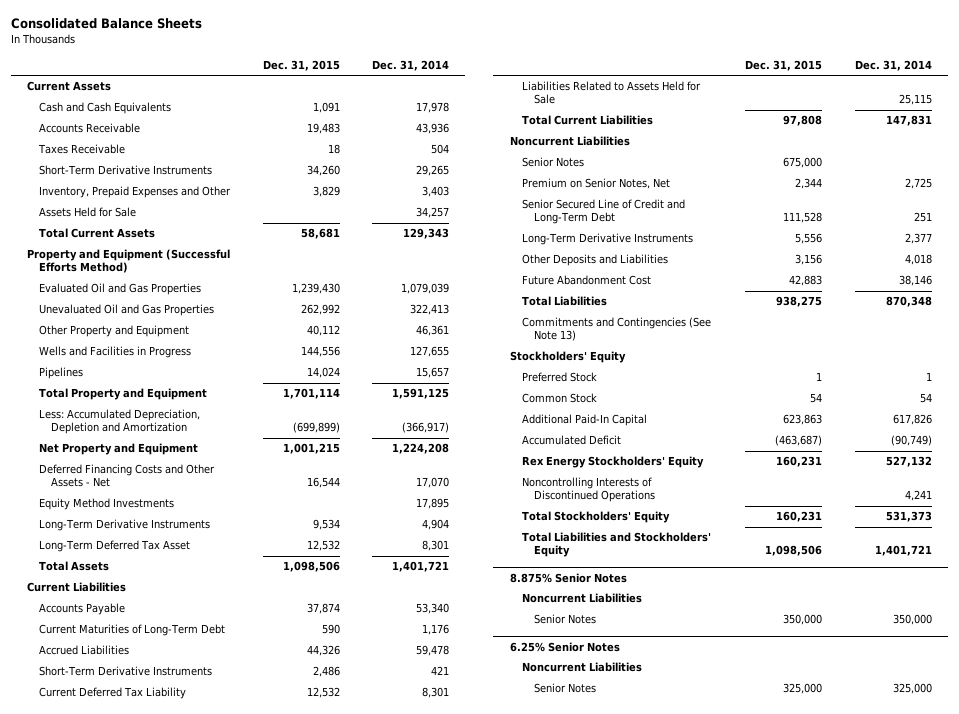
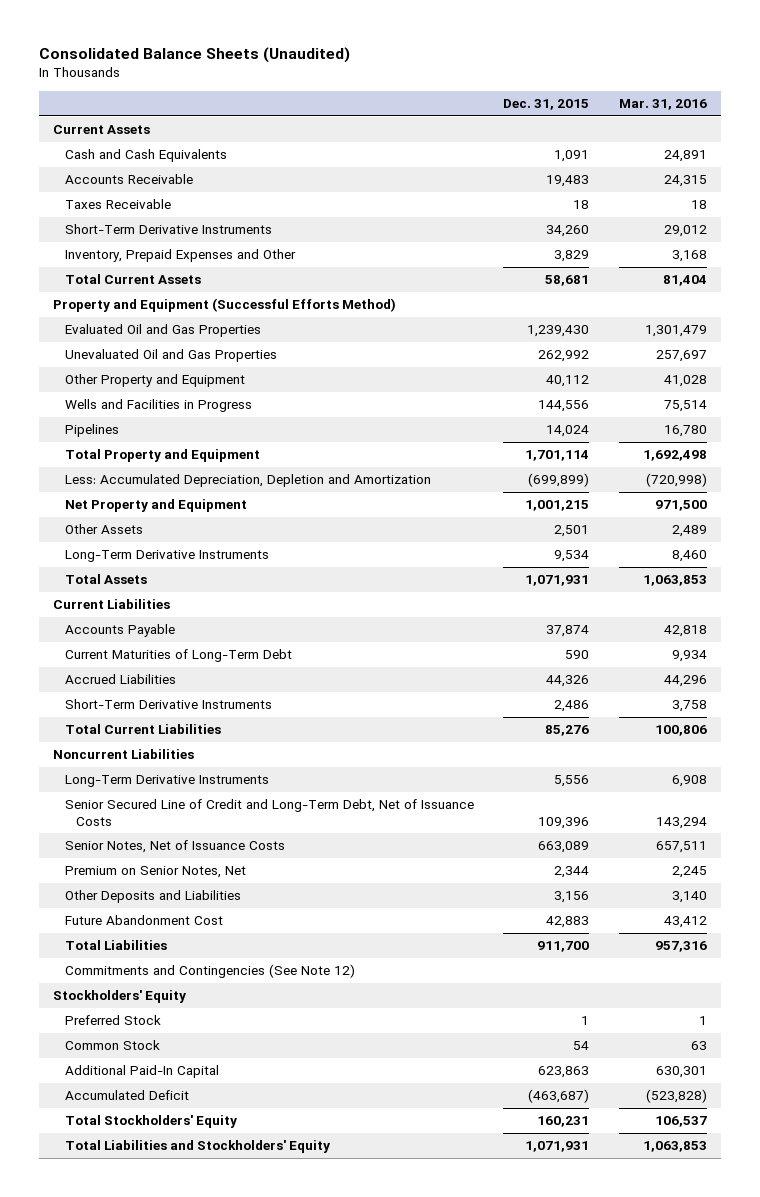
[10,18,202,30] Consolidated Balance Sheets -> [38,47,350,64] Consolidated Balance Sheets (Unaudited)
[372,59,450,71] Dec. 31, 2014 -> none
none -> [618,99,707,111] Mar. 31, 2016
[39,207,137,218] Assets Held for Sale -> none
[39,464,216,488] Deferred Financing Costs and Other Assets - Net -> none
[39,498,175,511] Equity Method Investments -> none
none -> [64,524,143,535] Other Assets
[39,540,191,553] Long-Term Deferred Tax Asset -> none
[282,561,340,573] 1,098,506 -> [525,575,590,587] 1,071,931
[39,687,187,700] Current Deferred Tax Liability -> none
[521,81,701,105] Liabilities Related to Assets Held for Sale -> none
[783,115,823,127] 97,808 -> [545,725,590,737] 85,276
[521,157,584,168] Senior Notes -> none
[521,199,685,225] Senior Secured Line of Credit and Long-Term Debt -> none
none -> [64,799,474,826] Senior Secured Line of Credit and Long-Term Debt, Net of Issuance Costs
none -> [64,840,285,854] Senior Notes, Net of Issuance Costs
[521,178,670,190] Premium on Senior Notes, Net -> [64,866,246,879] Premium on Senior Notes, Net
[776,296,823,308] 938,275 -> [537,941,590,953] 911,700
[521,317,711,342] Commitments and Contingencies (See Note 13) -> [64,964,355,979] Commitments and Contingencies (See Note 12)
[521,456,704,469] Rex Energy Stockholders' Equity -> none
[521,477,655,503] Noncontrolling Interests of Discontinued Operations -> none
[509,572,627,583] 8.875% Senior Notes -> none
[521,593,642,604] Noncurrent Liabilities -> none
[533,614,596,625] Senior Notes -> none
[509,641,620,652] 6.25% Senior Notes -> none
[521,662,642,673] Noncurrent Liabilities -> none
[533,683,596,694] Senior Notes -> none
[765,545,823,557] 1,098,506 -> [525,1141,590,1153] 1,071,931

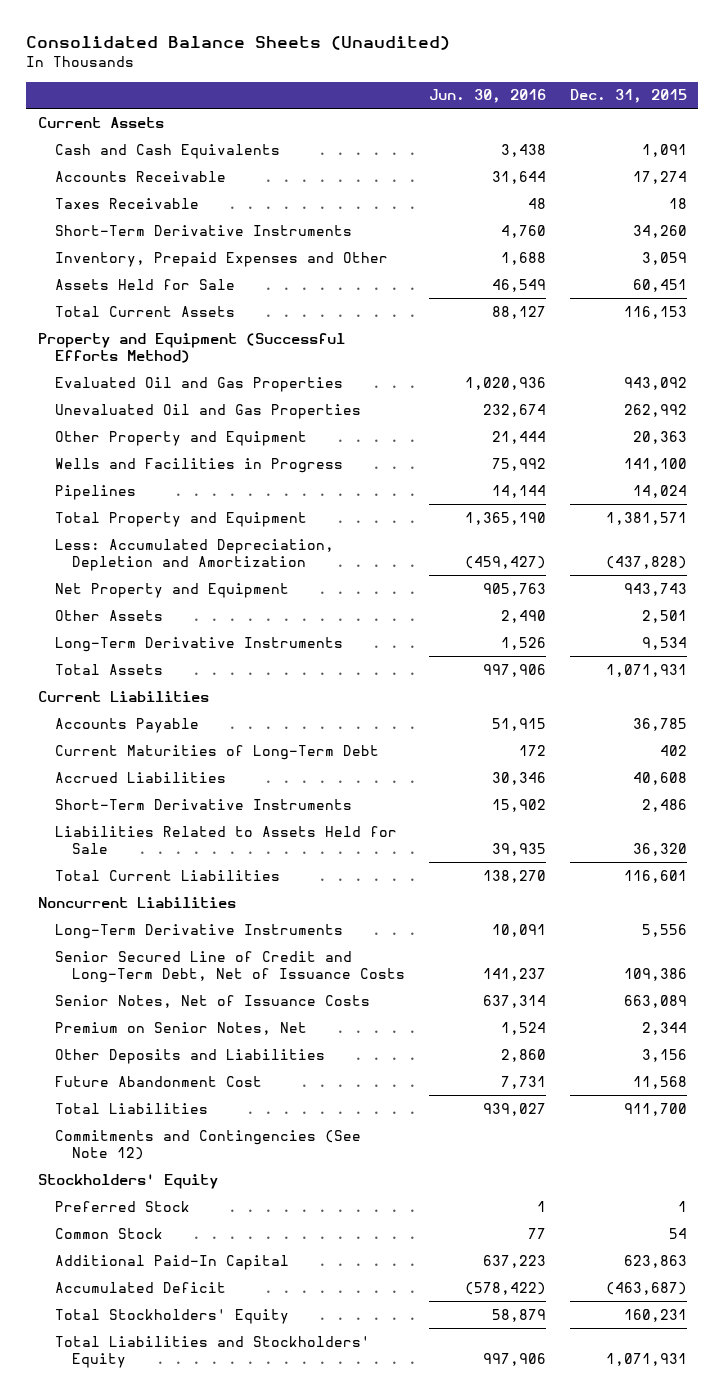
[618,99,707,111] Mar. 31, 2016 -> none
none -> [428,89,546,104] Jun. 30, 2016
[546,175,590,188] 19,483 -> [632,170,687,184] 17,274
[554,250,590,263] 3,829 -> [641,251,687,265] 3,059
none -> [55,278,236,290] Assets Held for Sale
[545,275,590,287] 58,681 -> [623,305,687,319] 116,153
[527,325,590,338] 1,239,430 -> [623,376,687,390] 943,092
[546,375,590,388] 40,112 -> [632,430,687,444] 20,363
[538,400,590,413] 144,556 -> [623,457,687,471] 141,100
[525,450,590,462] 1,701,114 -> [605,511,687,525] 1,381,571
[528,473,590,488] (699,899) -> [605,556,687,570] (437,828)
[525,500,590,512] 1,001,215 -> [623,582,687,596] 943,743
[546,625,590,638] 37,874 -> [632,717,687,731] 36,785
[565,650,590,660] 590 -> [659,744,687,756] 402
[546,675,590,688] 44,326 -> [632,771,687,785] 40,608
none -> [55,825,398,855] Liabilities Related to Assets Held for Sale
[545,725,590,737] 85,276 -> [623,869,687,883] 116,601
[538,816,590,829] 109,396 -> [623,968,687,982] 109,386
[546,916,590,929] 42,883 -> [632,1075,687,1089] 11,568

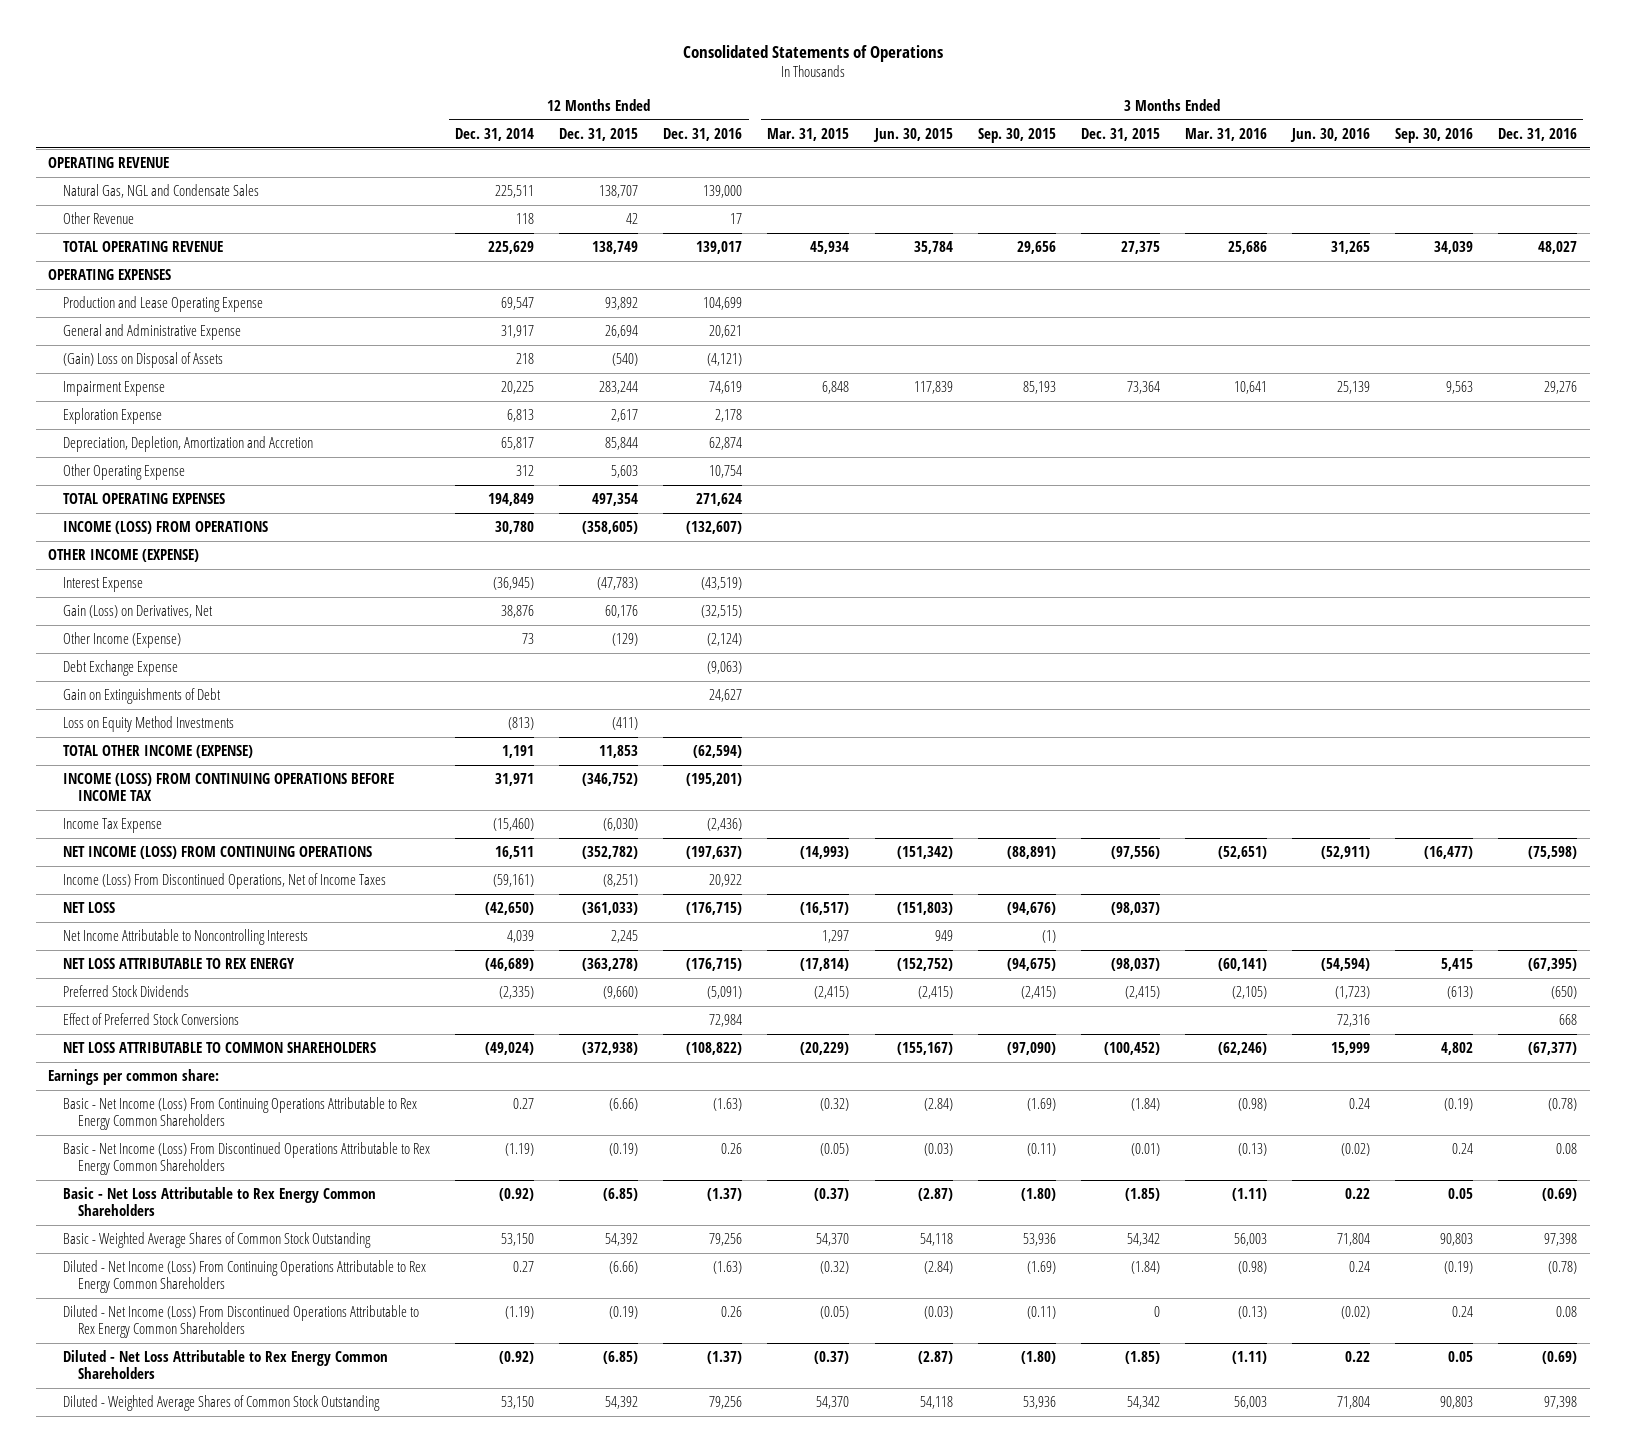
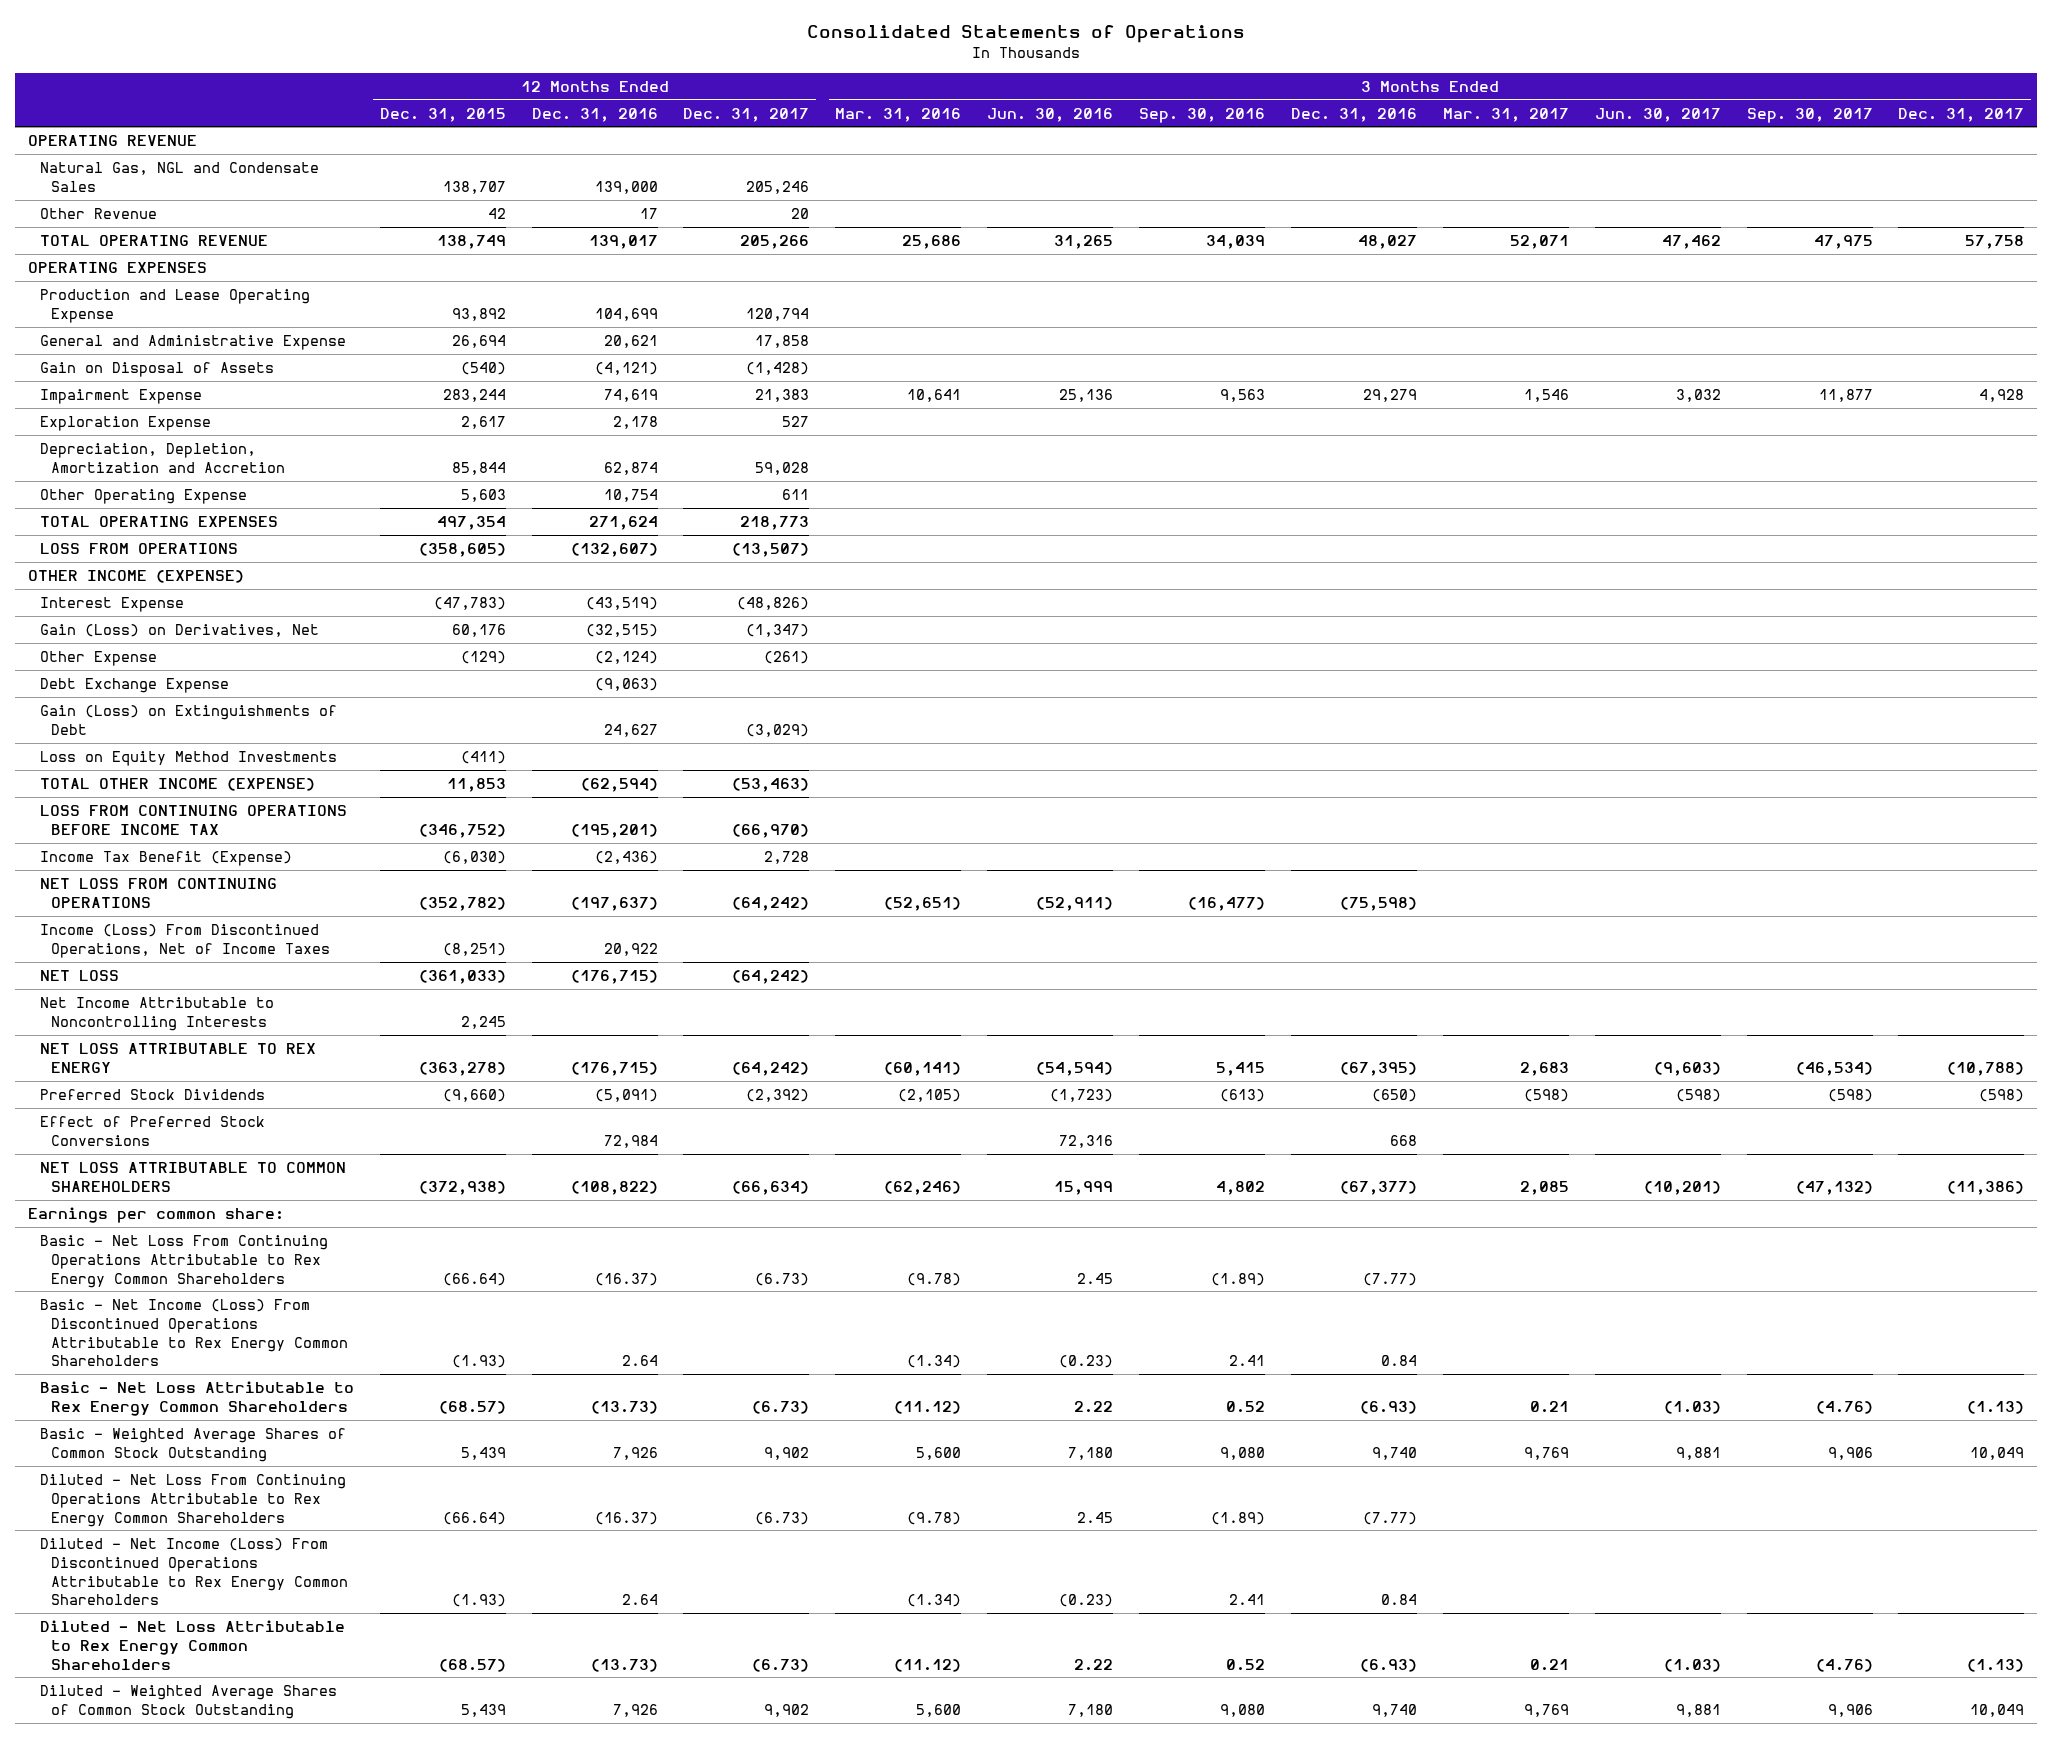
[455,127,535,141] Dec. 31, 2014 -> none
[767,127,850,141] Mar. 31, 2015 -> none
[872,127,953,142] Jun. 30, 2015 -> none
[977,127,1056,143] Sep. 30, 2015 -> none
[1080,127,1160,141] Dec. 31, 2015 -> none
none -> [683,107,810,122] Dec. 31, 2017
none -> [1442,107,1569,122] Mar. 31, 2017
none -> [1594,107,1721,122] Jun. 30, 2017
none -> [1746,107,1873,123] Sep. 30, 2017
none -> [1898,107,2025,122] Dec. 31, 2017
[63,352,224,369] (Gain) Loss on Disposal of Assets -> [39,361,274,377] Gain on Disposal of Assets
[1336,381,1370,395] 25,139 -> [1059,388,1114,402] 25,136
[1544,381,1578,395] 29,276 -> [1362,388,1417,402] 29,279
[63,521,269,535] INCOME (LOSS) FROM OPERATIONS -> [39,542,238,554] LOSS FROM OPERATIONS
[63,632,182,649] Other Income (Expense) -> [39,650,157,666] Other Expense
[63,688,222,705] Gain on Extinguishments of Debt -> [39,704,337,735] Gain (Loss) on Extinguishments of Debt
[63,773,395,802] INCOME (LOSS) FROM CONTINUING OPERATIONS BEFORE INCOME TAX -> [39,804,347,835] LOSS FROM CONTINUING OPERATIONS BEFORE INCOME TAX
[63,818,163,834] Income Tax Expense -> [39,850,292,866] Income Tax Benefit (Expense)
[63,846,373,860] NET INCOME (LOSS) FROM CONTINUING OPERATIONS -> [39,877,277,908] NET LOSS FROM CONTINUING OPERATIONS
[63,1097,418,1131] Basic - Net Income (Loss) From Continuing Operations Attributable to Rex Energy Common Shareholders -> [39,1234,328,1288] Basic - Net Loss From Continuing Operations Attributable to Rex Energy Common Shareholders
[609,1098,639,1112] (6.66) -> [442,1272,506,1286] (66.64)
[713,1098,743,1112] (1.63) -> [594,1272,658,1286] (16.37)
[1237,1098,1267,1112] (0.98) -> [907,1272,962,1286] (9.78)
[1348,1098,1370,1110] 0.24 -> [1077,1272,1114,1284] 2.45
[1443,1098,1473,1112] (0.19) -> [1211,1272,1266,1286] (1.89)
[1548,1098,1578,1112] (0.78) -> [1362,1272,1417,1286] (7.77)
[609,1143,639,1157] (0.19) -> [451,1355,506,1369] (1.93)
[721,1143,743,1155] 0.26 -> [621,1355,658,1367] 2.64
[1237,1143,1267,1157] (0.13) -> [907,1355,962,1369] (1.34)
[1340,1143,1370,1157] (0.02) -> [1059,1355,1114,1369] (0.23)
[1451,1143,1473,1155] 0.24 -> [1229,1355,1266,1367] 2.41
[1556,1143,1578,1155] 0.08 -> [1380,1355,1417,1367] 0.84
[603,1188,639,1202] (6.85) -> [438,1400,506,1414] (68.57)
[707,1188,743,1202] (1.37) -> [590,1400,658,1414] (13.73)
[1231,1188,1267,1202] (1.11) -> [894,1400,962,1414] (11.12)
[1344,1188,1370,1200] 0.22 -> [1074,1400,1114,1413] 2.22
[1447,1188,1473,1200] 0.05 -> [1226,1400,1266,1413] 0.52
[1542,1188,1578,1202] (0.69) -> [1359,1400,1417,1414] (6.93)
[605,1233,639,1247] 54,392 -> [460,1446,506,1460] 5,439
[709,1233,743,1247] 79,256 -> [612,1446,658,1460] 7,926
[1233,1233,1267,1247] 56,003 -> [916,1446,962,1460] 5,600
[1336,1233,1370,1247] 71,804 -> [1068,1446,1114,1460] 7,180
[1439,1233,1473,1247] 90,803 -> [1220,1446,1266,1460] 9,080
[1544,1233,1578,1247] 97,398 -> [1371,1446,1417,1460] 9,740
[63,1260,427,1294] Diluted - Net Income (Loss) From Continuing Operations Attributable to Rex Energy Common Shareholders -> [39,1473,346,1527] Diluted - Net Loss From Continuing Operations Attributable to Rex Energy Common Shareholders
[609,1261,639,1275] (6.66) -> [442,1511,506,1525] (66.64)
[713,1261,743,1275] (1.63) -> [594,1511,658,1525] (16.37)
[1237,1261,1267,1275] (0.98) -> [907,1511,962,1525] (9.78)
[1348,1261,1370,1273] 0.24 -> [1077,1511,1114,1523] 2.45
[1443,1261,1473,1275] (0.19) -> [1211,1511,1266,1525] (1.89)
[1548,1261,1578,1275] (0.78) -> [1362,1511,1417,1525] (7.77)
[609,1306,639,1320] (0.19) -> [451,1594,506,1608] (1.93)
[721,1306,743,1318] 0.26 -> [621,1594,658,1606] 2.64
[1237,1306,1267,1320] (0.13) -> [907,1594,962,1608] (1.34)
[1340,1306,1370,1320] (0.02) -> [1059,1594,1114,1608] (0.23)
[1451,1306,1473,1318] 0.24 -> [1229,1594,1266,1606] 2.41
[1556,1306,1578,1318] 0.08 -> [1380,1594,1417,1606] 0.84
[603,1351,639,1365] (6.85) -> [438,1658,506,1672] (68.57)
[707,1351,743,1365] (1.37) -> [590,1658,658,1672] (13.73)
[1231,1351,1267,1365] (1.11) -> [894,1658,962,1672] (11.12)
[1344,1351,1370,1363] 0.22 -> [1074,1658,1114,1671] 2.22
[1447,1351,1473,1363] 0.05 -> [1226,1658,1266,1671] 0.52
[1542,1351,1578,1365] (0.69) -> [1359,1658,1417,1672] (6.93)
[605,1396,639,1410] 54,392 -> [460,1703,506,1717] 5,439
[709,1396,743,1410] 79,256 -> [612,1703,658,1717] 7,926
[1233,1396,1267,1410] 56,003 -> [916,1703,962,1717] 5,600
[1336,1396,1370,1410] 71,804 -> [1068,1703,1114,1717] 7,180
[1439,1396,1473,1410] 90,803 -> [1220,1703,1266,1717] 9,080
[1544,1396,1578,1410] 97,398 -> [1371,1703,1417,1717] 9,740

